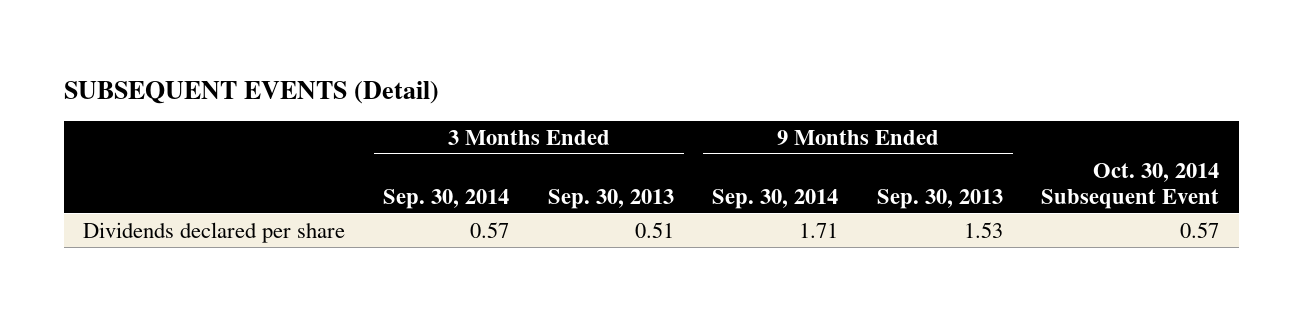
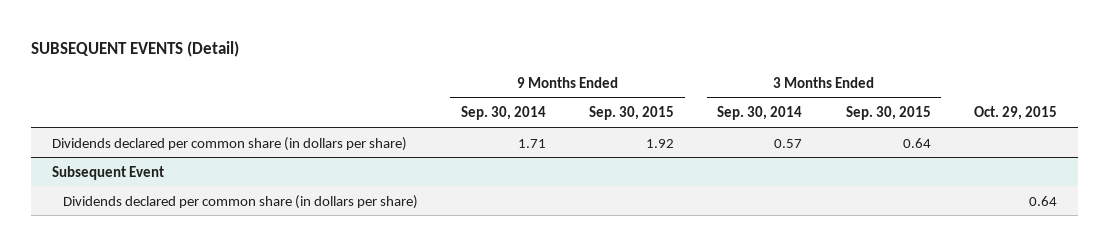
[547,189,674,210] Sep. 30, 2013 -> none
[876,189,1003,210] Sep. 30, 2013 -> none
[1041,162,1220,210] Oct. 30, 2014 Subsequent Event -> none
none -> [589,106,675,121] Sep. 30, 2015
none -> [845,106,931,121] Sep. 30, 2015
none -> [973,106,1057,121] Oct. 29, 2015
[82,221,345,243] Dividends declared per share -> [52,136,408,151] Dividends declared per common share (in dollars per share)
none -> [52,165,165,180] Subsequent Event
none -> [62,194,418,209] Dividends declared per common share (in dollars per share)

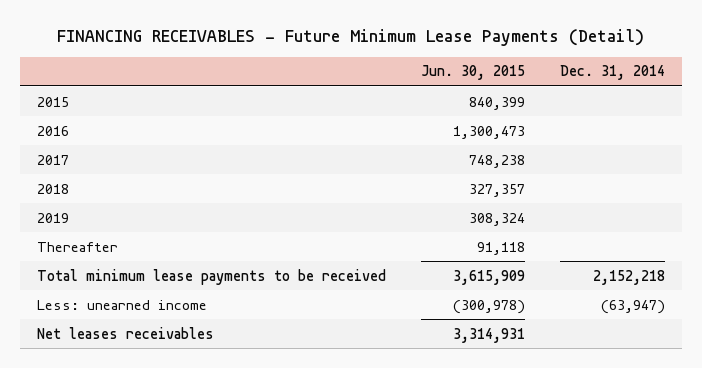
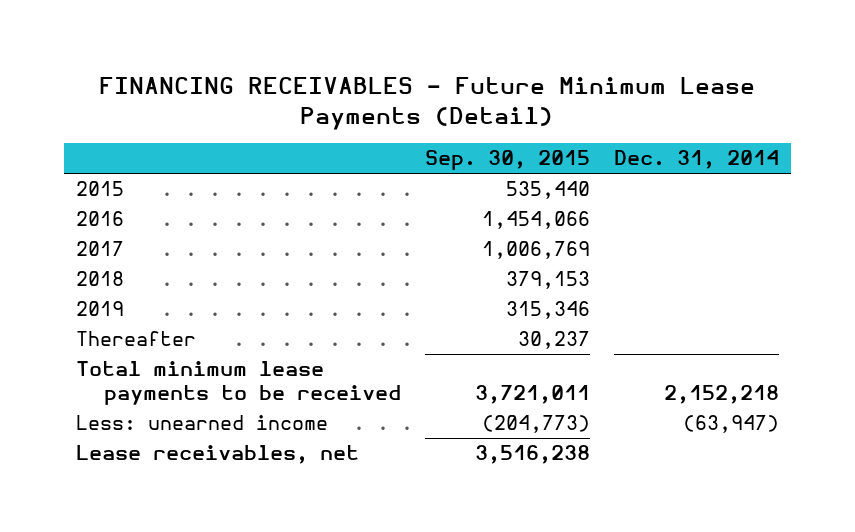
[421,65,526,81] Jun. 30, 2015 -> none
none -> [425,150,591,171] Sep. 30, 2015
[37,326,215,339] Net leases receivables -> [75,445,359,465] Lease receivables, net

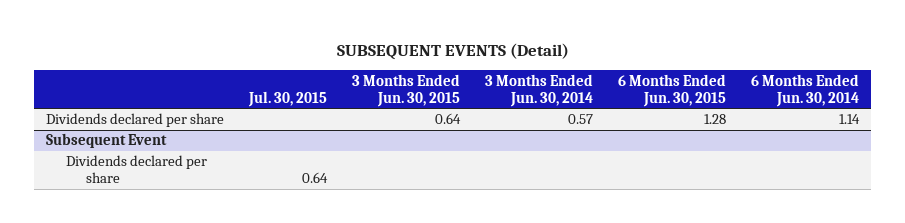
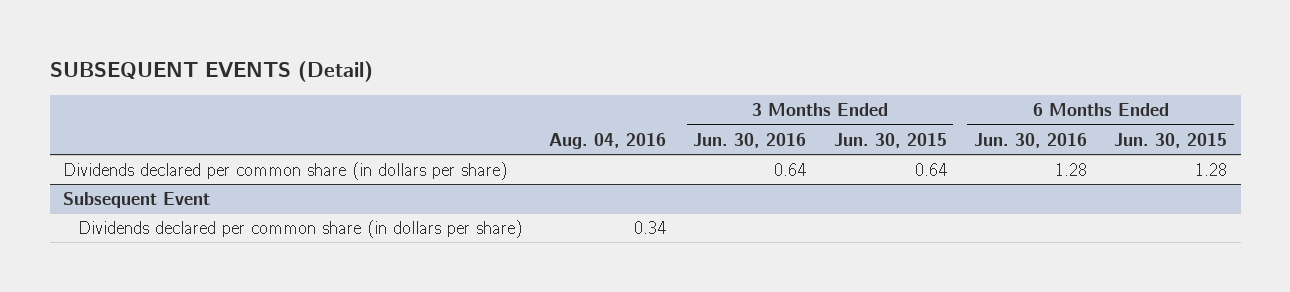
[248,90,328,107] Jul. 30, 2015 -> none
[485,73,594,107] 3 Months Ended Jun. 30, 2014 -> none
[751,73,860,107] 6 Months Ended Jun. 30, 2014 -> none
none -> [549,132,667,149] Aug. 04, 2016
none -> [693,132,807,148] Jun. 30, 2016
none -> [973,132,1087,148] Jun. 30, 2016
[46,113,225,128] Dividends declared per share -> [63,161,508,180] Dividends declared per common share (in dollars per share)
[66,155,208,184] Dividends declared per share -> [77,219,522,238] Dividends declared per common share (in dollars per share)

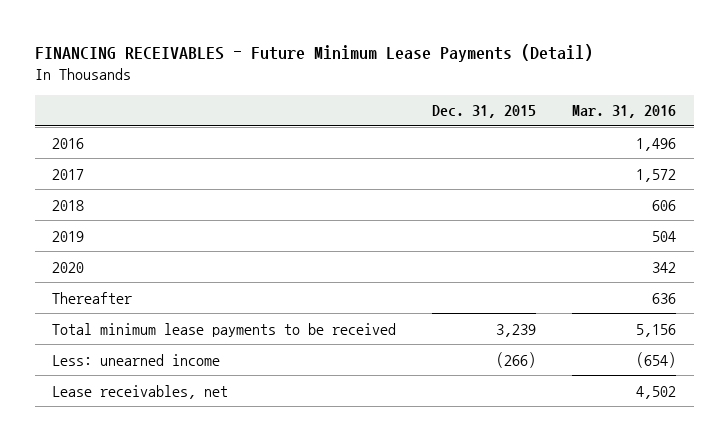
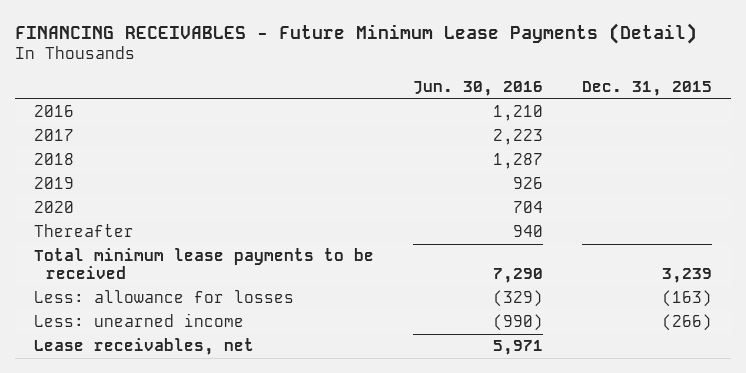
[571,105,676,119] Mar. 31, 2016 -> none
none -> [413,81,544,97] Jun. 30, 2016
none -> [34,290,295,304] Less: allowance for losses

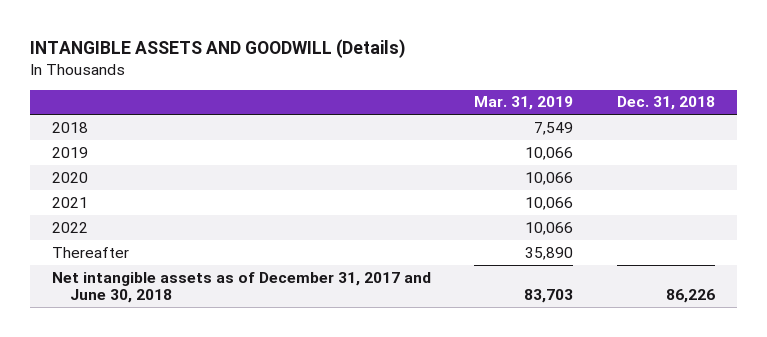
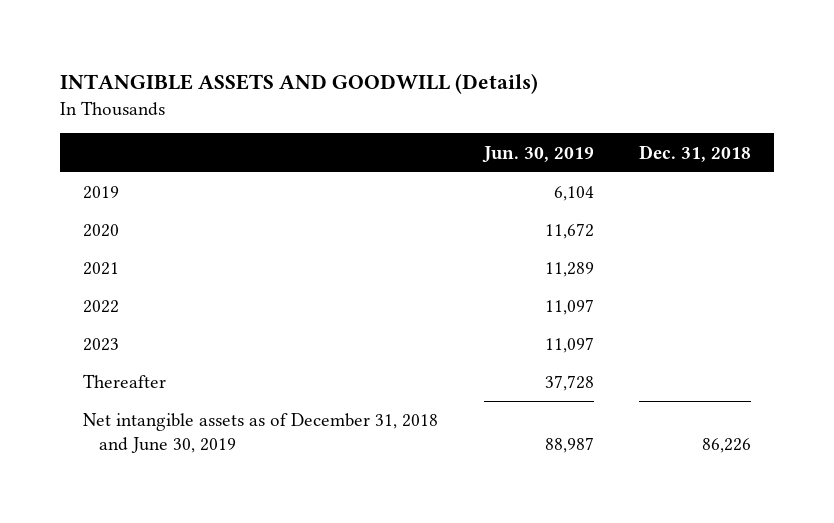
[474,96,574,111] Mar. 31, 2019 -> none
none -> [481,145,594,163] Jun. 30, 2019
[51,121,88,133] 2018 -> none
none -> [82,338,119,352] 2023
[51,271,431,304] Net intangible assets as of December 31, 2017 and June 30, 2018 -> [82,413,438,453] Net intangible assets as of December 31, 2018 and June 30, 2019

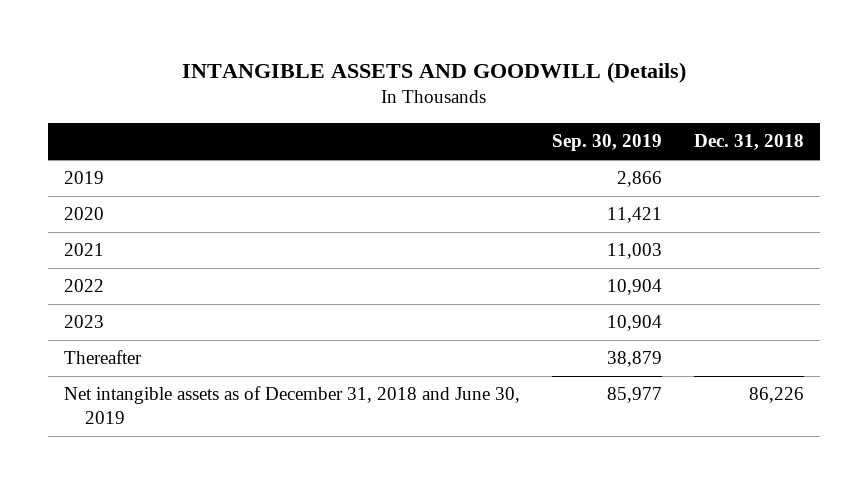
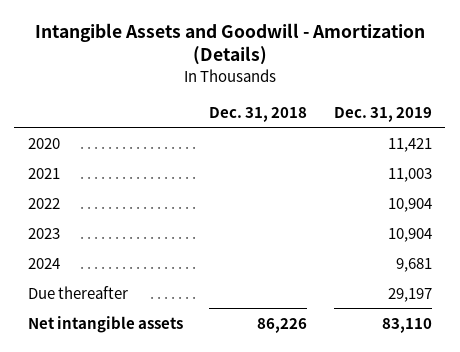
[181,61,686,83] INTANGIBLE ASSETS AND GOODWILL (Details) -> [34,22,425,66] Intangible Assets and Goodwill - Amortization (Details)
[551,134,662,152] Sep. 30, 2019 -> none
none -> [333,106,432,122] Dec. 31, 2019
[63,171,104,185] 2019 -> none
none -> [27,257,60,269] 2024
[63,350,142,365] Thereafter -> [27,285,128,299] Due thereafter
[63,386,520,424] Net intangible assets as of December 31, 2018 and June 30, 2019 -> [27,315,183,333] Net intangible assets

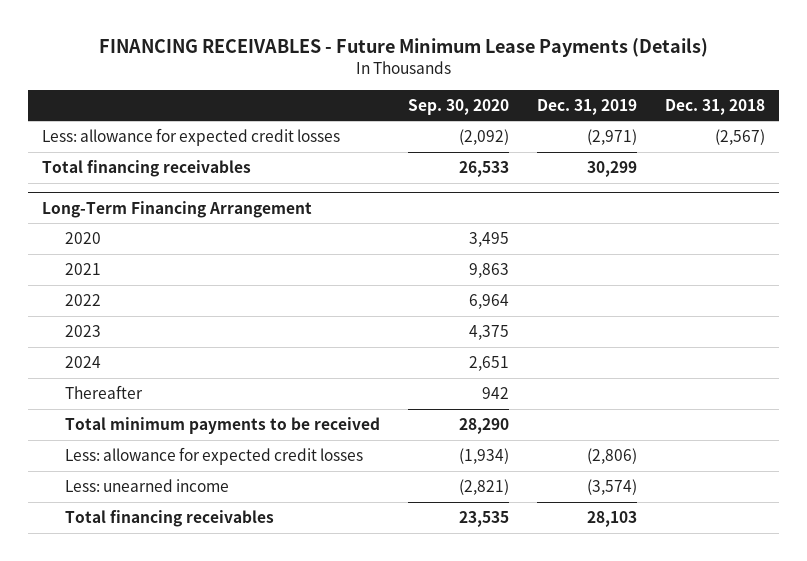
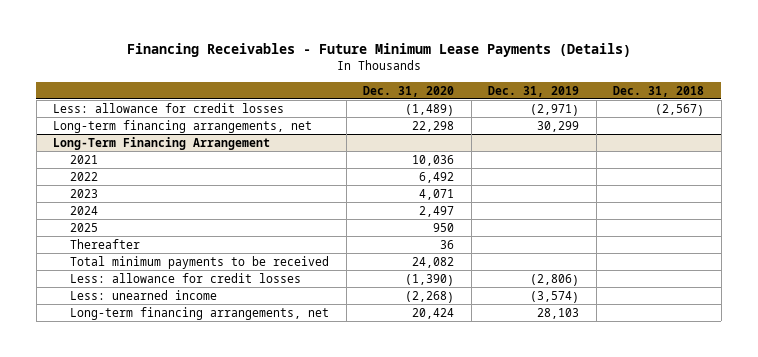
[98,37,708,57] FINANCING RECEIVABLES - Future Minimum Lease Payments (Details) -> [126,43,631,58] Financing Receivables - Future Minimum Lease Payments (Details)
[408,98,510,115] Sep. 30, 2020 -> none
none -> [363,85,455,97] Dec. 31, 2020
[42,128,341,147] Less: allowance for expected credit losses -> [53,102,285,113] Less: allowance for credit losses
[42,160,252,178] Total financing receivables -> [53,119,313,133] Long-term financing arrangements, net
[65,232,102,245] 2020 -> none
none -> [70,222,99,232] 2025
[65,447,364,466] Less: allowance for expected credit losses -> [70,272,302,283] Less: allowance for credit losses
[65,510,275,528] Total financing receivables -> [70,306,330,320] Long-term financing arrangements, net

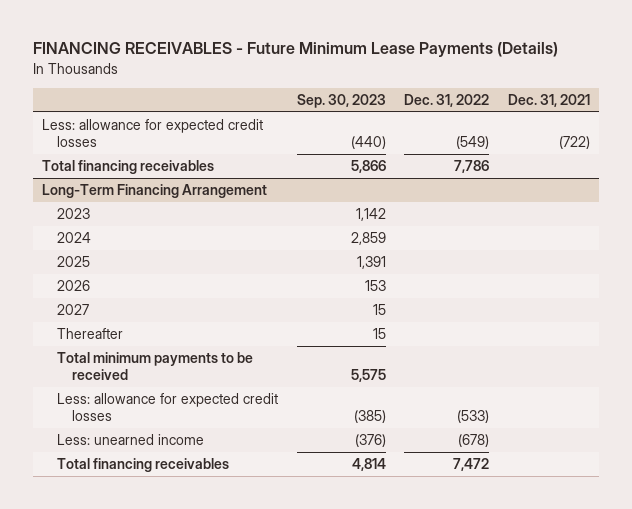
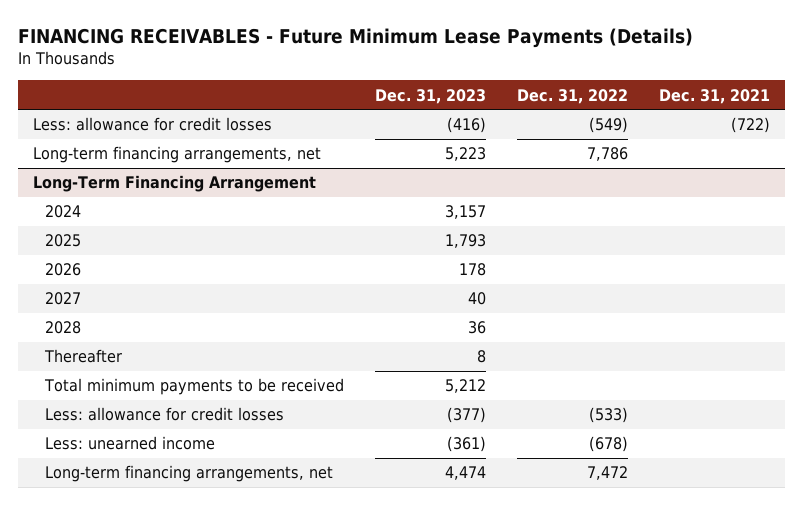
[296,93,386,108] Sep. 30, 2023 -> none
none -> [374,88,486,104] Dec. 31, 2023
[41,119,263,148] Less: allowance for expected credit losses -> [33,117,273,132] Less: allowance for credit losses
[41,160,214,175] Total financing receivables -> [33,146,322,164] Long-term financing arrangements, net
[57,208,91,220] 2023 -> none
none -> [44,321,81,335] 2028
[57,393,279,422] Less: allowance for expected credit losses -> [44,407,284,422] Less: allowance for credit losses
[57,458,230,473] Total financing receivables -> [44,465,333,483] Long-term financing arrangements, net

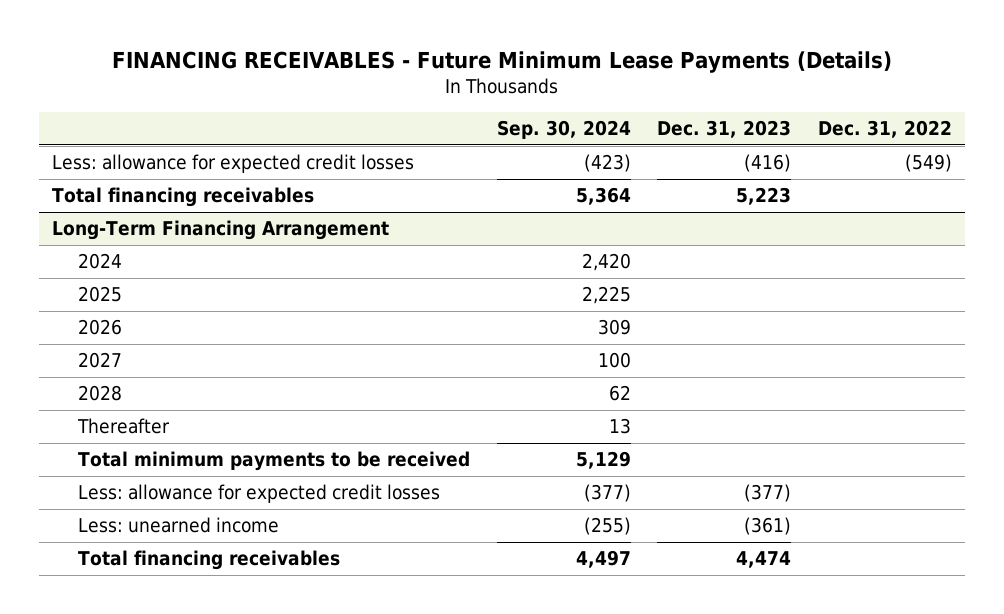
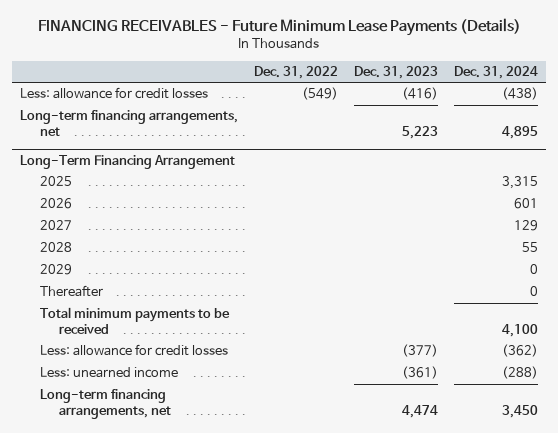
[496,120,631,140] Sep. 30, 2024 -> none
none -> [453,66,538,80] Dec. 31, 2024
[52,154,415,174] Less: allowance for expected credit losses -> [19,87,208,100] Less: allowance for credit losses
[52,187,315,208] Total financing receivables -> [19,110,238,136] Long-term financing arrangements, net
[78,253,123,270] 2024 -> none
none -> [39,264,72,276] 2029
[78,484,441,504] Less: allowance for expected credit losses -> [39,344,228,357] Less: allowance for credit losses
[78,550,341,571] Total financing receivables -> [39,389,172,419] Long-term financing arrangements, net

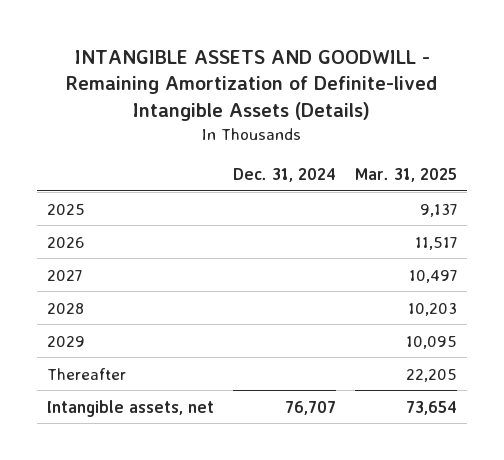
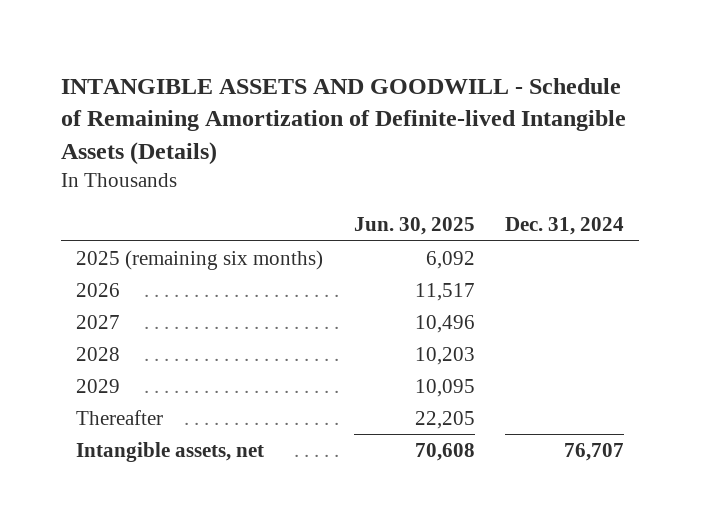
[65,49,437,121] INTANGIBLE ASSETS AND GOODWILL - Remaining Amortization of Definite-lived Intangible Assets (Details) -> [61,77,627,165] INTANGIBLE ASSETS AND GOODWILL - Schedule of Remaining Amortization of Definite-lived Intangible Assets (Details)
[355,167,458,182] Mar. 31, 2025 -> none
none -> [353,217,475,236] Jun. 30, 2025
[46,203,85,215] 2025 -> [76,250,324,271] 2025 (remaining six months)

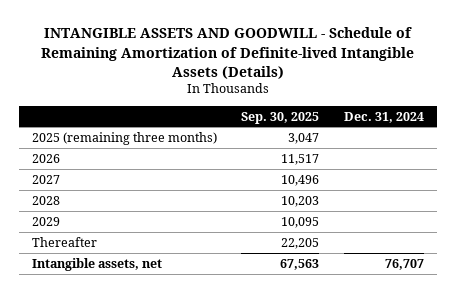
[353,217,475,236] Jun. 30, 2025 -> none
none -> [241,111,320,124] Sep. 30, 2025
[76,250,324,271] 2025 (remaining six months) -> [31,131,217,145] 2025 (remaining three months)

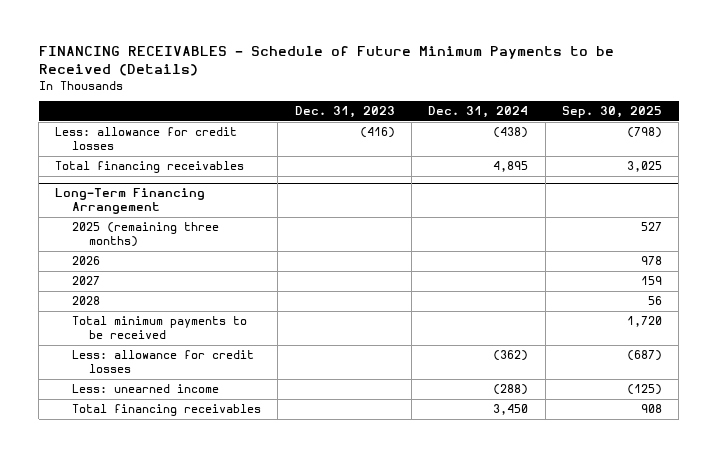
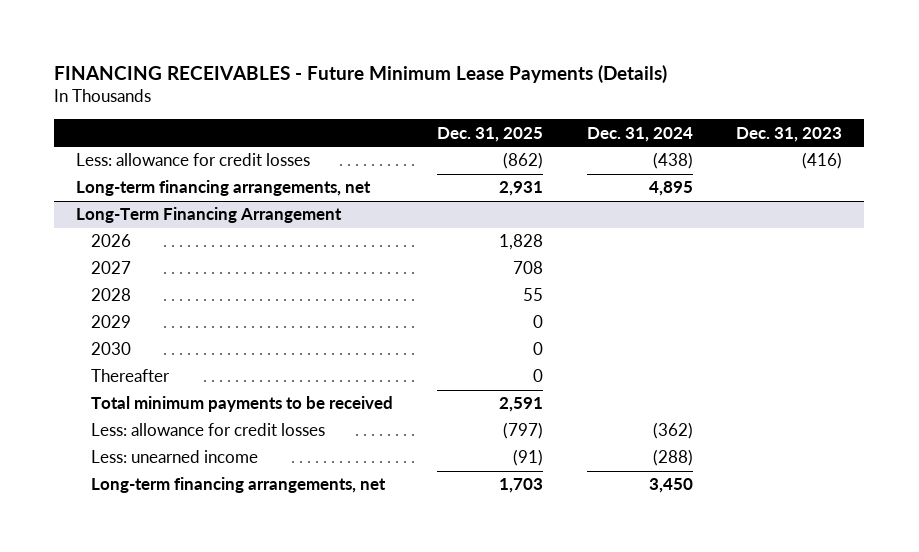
[38,46,614,77] FINANCING RECEIVABLES - Schedule of Future Minimum Payments to be Received (Details) -> [54,65,668,84] FINANCING RECEIVABLES - Future Minimum Lease Payments (Details)
[561,106,662,119] Sep. 30, 2025 -> none
none -> [436,126,543,142] Dec. 31, 2025
[55,161,245,174] Total financing receivables -> [76,180,372,197] Long-term financing arrangements, net
[72,222,220,248] 2025 (remaining three months) -> none
none -> [90,315,131,329] 2029
none -> [90,342,131,356] 2030
none -> [90,369,170,383] Thereafter
[72,404,262,417] Total financing receivables -> [90,477,386,494] Long-term financing arrangements, net

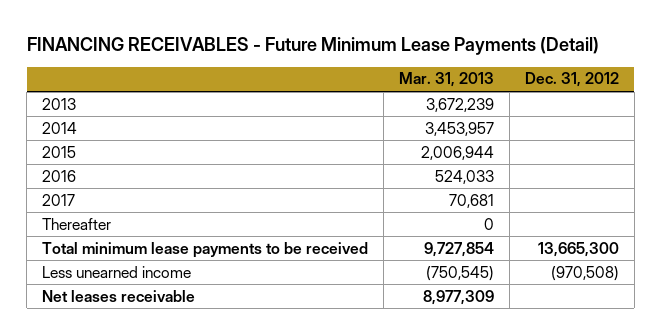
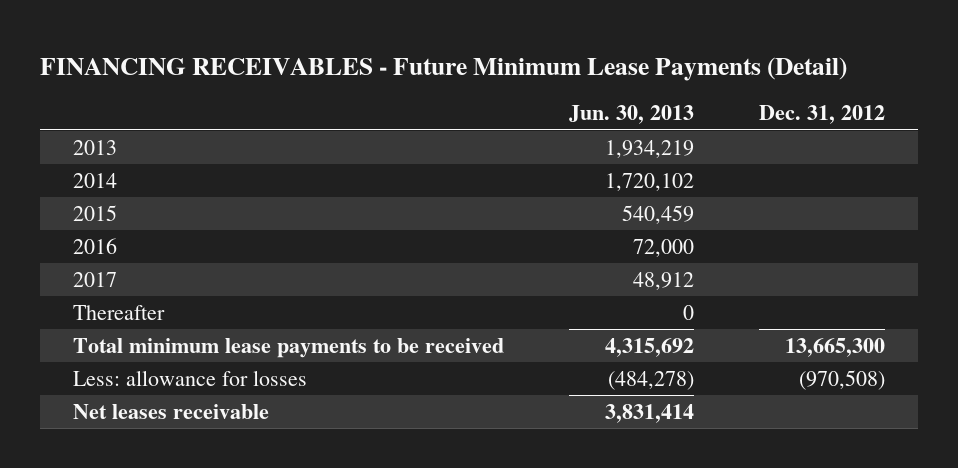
[398,72,494,88] Mar. 31, 2013 -> none
none -> [568,105,694,125] Jun. 30, 2013
[42,265,192,278] Less unearned income -> [72,369,307,386] Less: allowance for losses

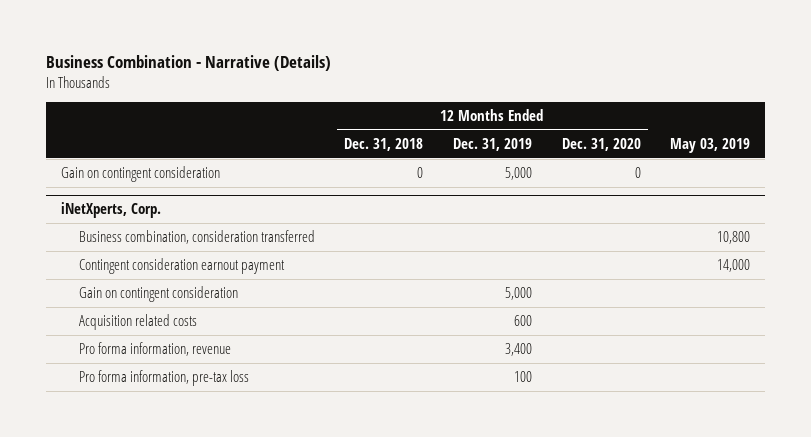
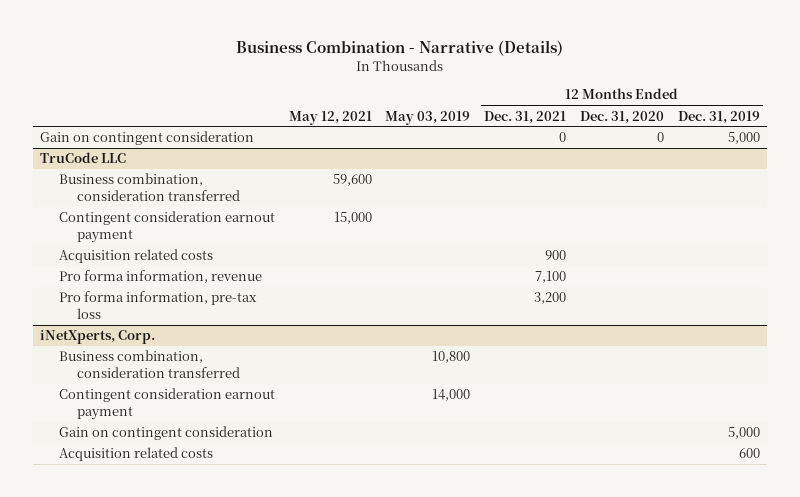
[344,137,424,151] Dec. 31, 2018 -> none
none -> [288,110,372,125] May 12, 2021
none -> [484,110,567,124] Dec. 31, 2021
none -> [39,152,126,164] TruCode LLC
none -> [58,173,241,202] Business combination, consideration transferred
none -> [58,211,275,244] Contingent consideration earnout payment
none -> [58,249,213,264] Acquisition related costs
none -> [58,270,262,284] Pro forma information, revenue
none -> [58,291,257,320] Pro forma information, pre-tax loss
[78,341,231,356] Pro forma information, revenue -> none
[78,369,249,386] Pro forma information, pre-tax loss -> none

